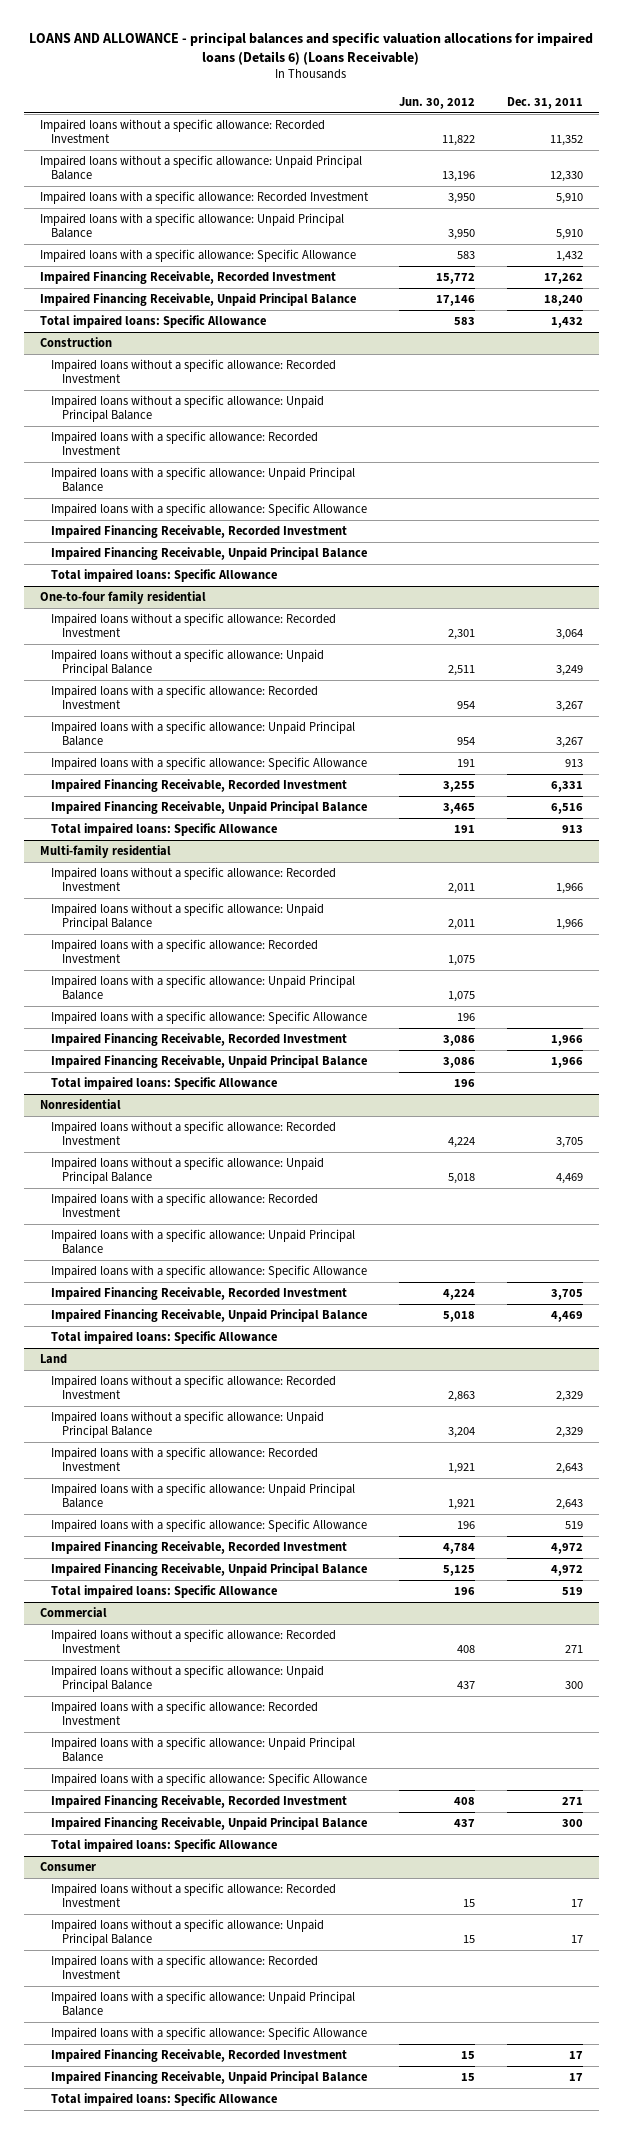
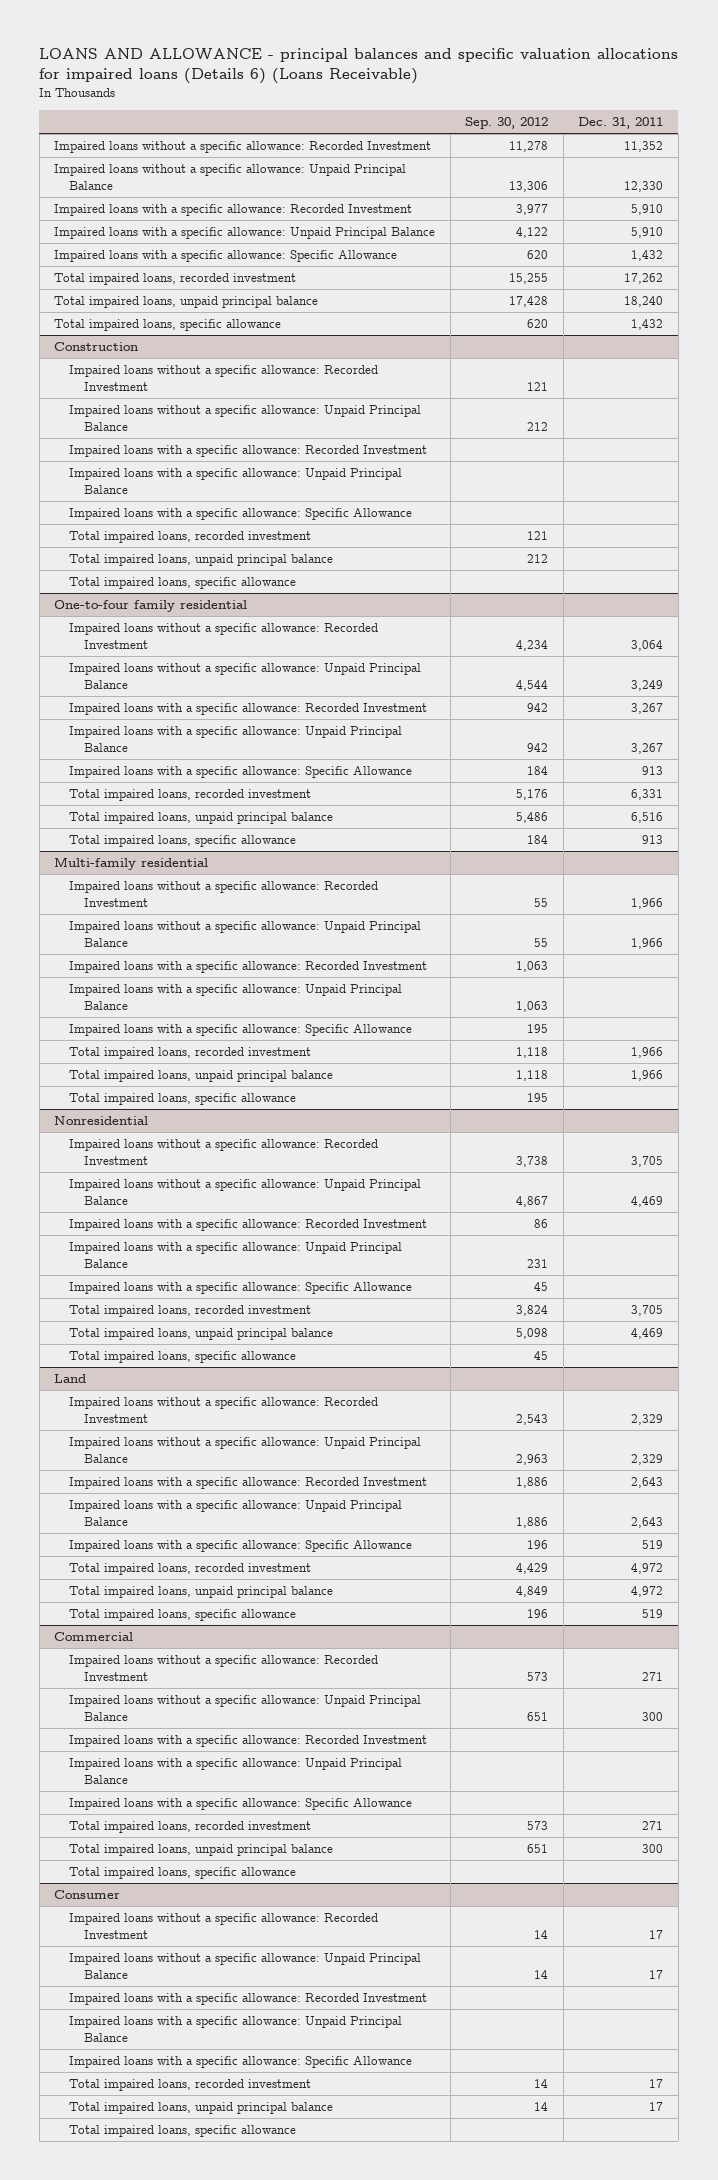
[399,96,476,109] Jun. 30, 2012 -> none
none -> [465,116,549,129] Sep. 30, 2012
[39,271,336,285] Impaired Financing Receivable, Recorded Investment -> [54,273,297,286] Total impaired loans, recorded investment
[39,293,356,307] Impaired Financing Receivable, Unpaid Principal Balance -> [54,296,319,309] Total impaired loans, unpaid principal balance
[39,315,266,329] Total impaired loans: Specific Allowance -> [54,319,282,332] Total impaired loans, specific allowance
[50,525,347,539] Impaired Financing Receivable, Recorded Investment -> [69,531,312,544] Total impaired loans, recorded investment
[50,547,367,561] Impaired Financing Receivable, Unpaid Principal Balance -> [69,554,334,567] Total impaired loans, unpaid principal balance
[50,569,277,583] Total impaired loans: Specific Allowance -> [69,577,297,590] Total impaired loans, specific allowance
[50,779,347,793] Impaired Financing Receivable, Recorded Investment -> [69,789,312,802] Total impaired loans, recorded investment
[50,801,367,815] Impaired Financing Receivable, Unpaid Principal Balance -> [69,812,334,825] Total impaired loans, unpaid principal balance
[50,823,277,837] Total impaired loans: Specific Allowance -> [69,835,297,848] Total impaired loans, specific allowance
[50,1033,347,1047] Impaired Financing Receivable, Recorded Investment -> [69,1047,312,1060] Total impaired loans, recorded investment
[50,1055,367,1069] Impaired Financing Receivable, Unpaid Principal Balance -> [69,1070,334,1083] Total impaired loans, unpaid principal balance
[50,1077,277,1091] Total impaired loans: Specific Allowance -> [69,1093,297,1106] Total impaired loans, specific allowance
[50,1287,347,1301] Impaired Financing Receivable, Recorded Investment -> [69,1305,312,1318] Total impaired loans, recorded investment
[50,1309,367,1323] Impaired Financing Receivable, Unpaid Principal Balance -> [69,1328,334,1341] Total impaired loans, unpaid principal balance
[50,1331,277,1345] Total impaired loans: Specific Allowance -> [69,1351,297,1364] Total impaired loans, specific allowance
[50,1541,347,1555] Impaired Financing Receivable, Recorded Investment -> [69,1563,312,1576] Total impaired loans, recorded investment
[50,1563,367,1577] Impaired Financing Receivable, Unpaid Principal Balance -> [69,1586,334,1599] Total impaired loans, unpaid principal balance
[50,1585,277,1599] Total impaired loans: Specific Allowance -> [69,1609,297,1622] Total impaired loans, specific allowance
[50,1795,347,1809] Impaired Financing Receivable, Recorded Investment -> [69,1821,312,1834] Total impaired loans, recorded investment
[50,1817,367,1831] Impaired Financing Receivable, Unpaid Principal Balance -> [69,1844,334,1857] Total impaired loans, unpaid principal balance
[50,1839,277,1853] Total impaired loans: Specific Allowance -> [69,1867,297,1880] Total impaired loans, specific allowance
[50,2049,347,2063] Impaired Financing Receivable, Recorded Investment -> [69,2079,312,2092] Total impaired loans, recorded investment
[50,2071,367,2085] Impaired Financing Receivable, Unpaid Principal Balance -> [69,2102,334,2115] Total impaired loans, unpaid principal balance
[50,2093,277,2107] Total impaired loans: Specific Allowance -> [69,2125,297,2138] Total impaired loans, specific allowance

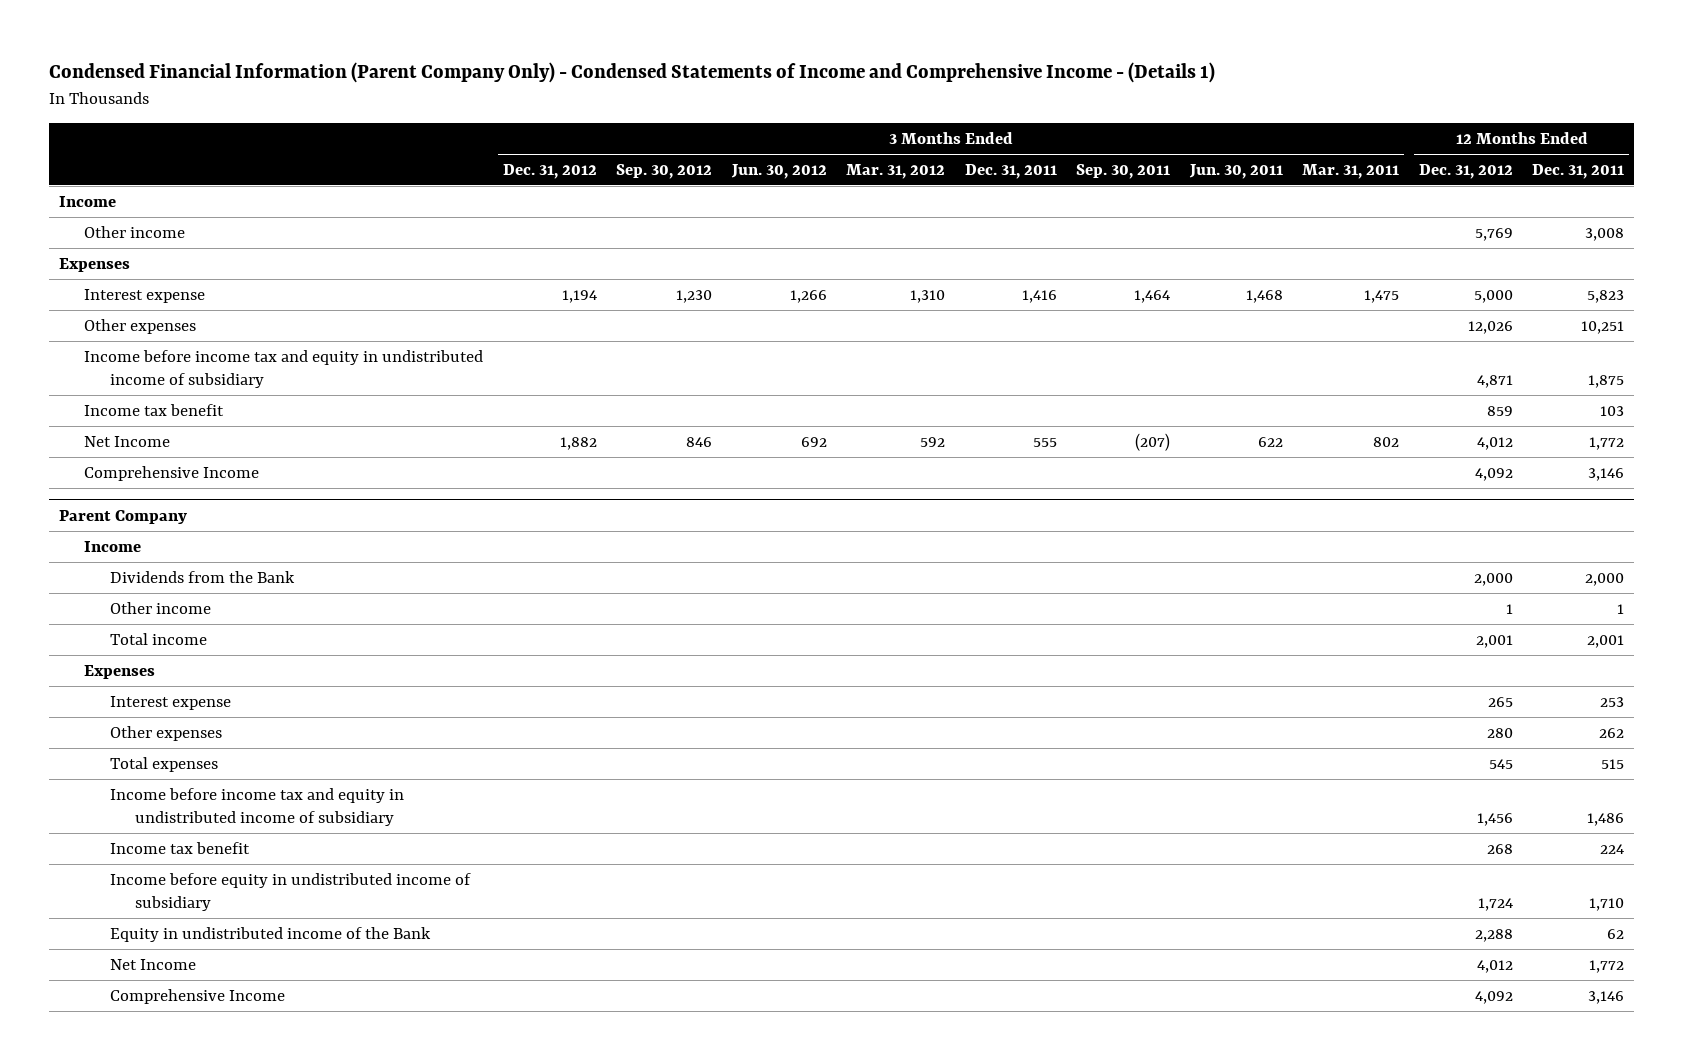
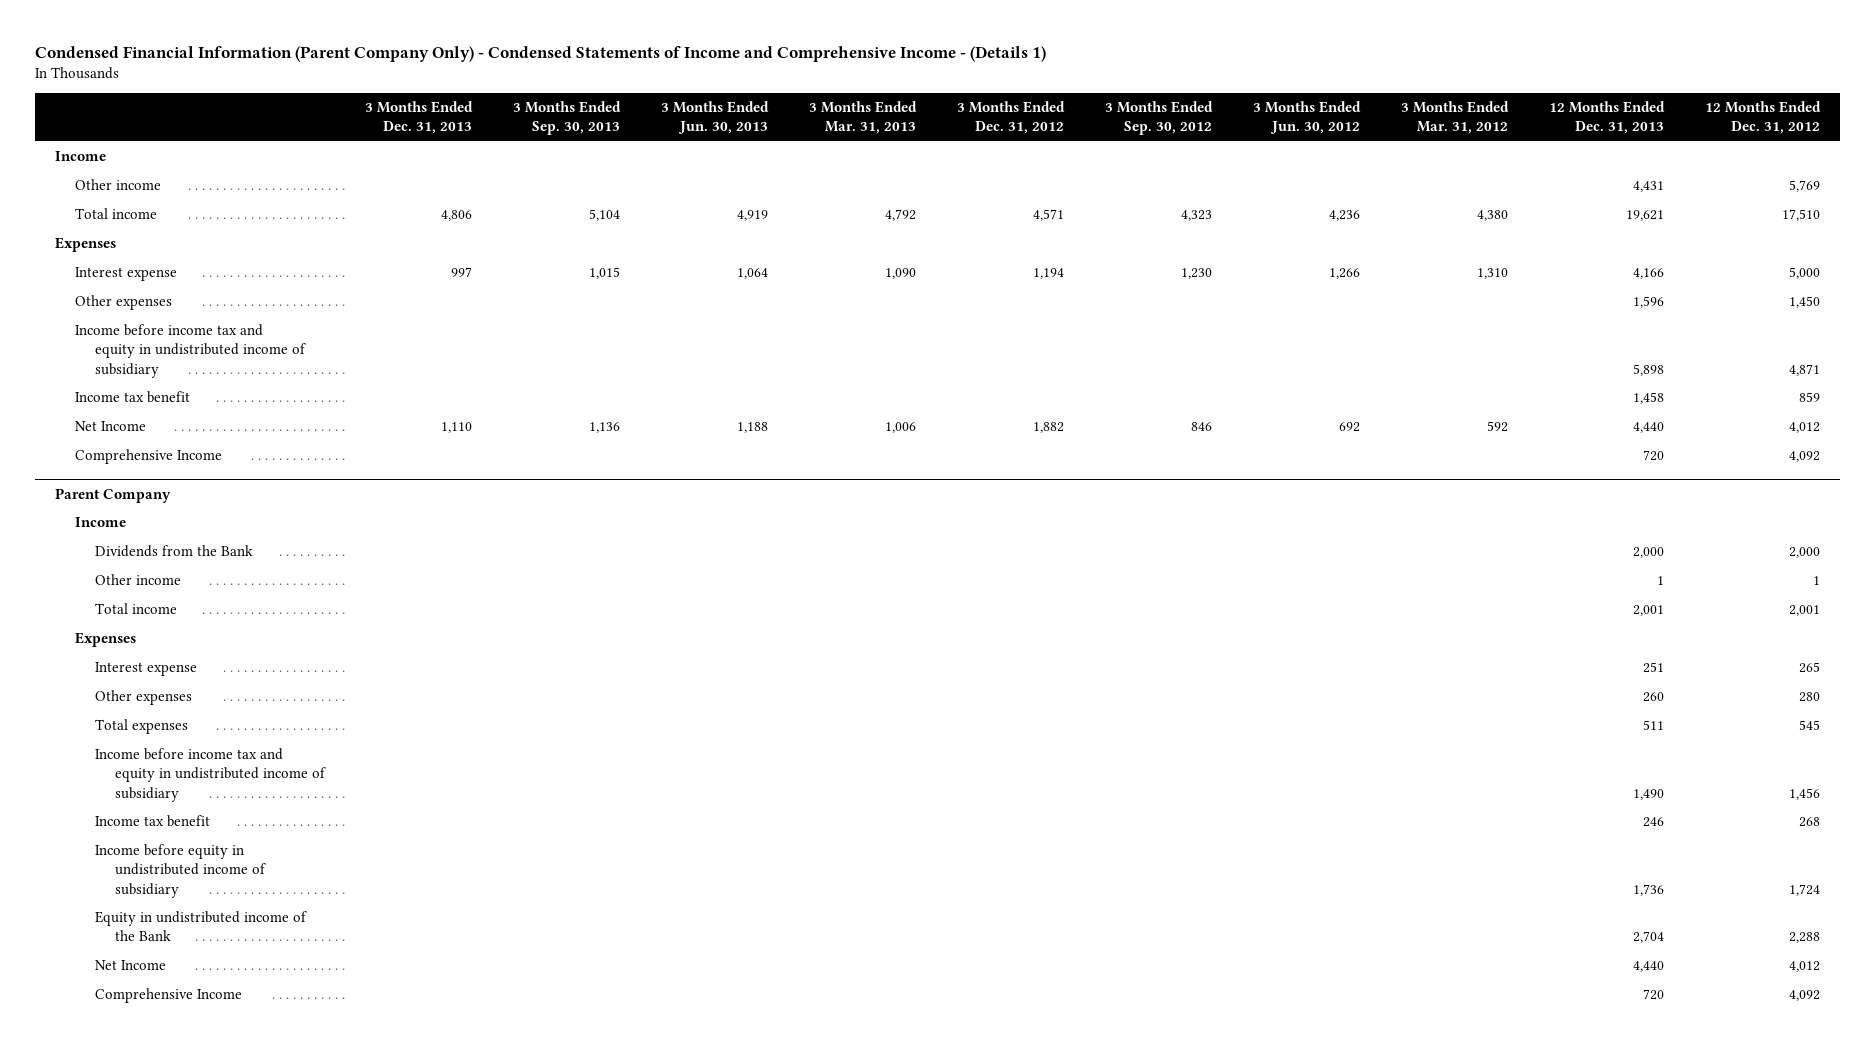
[964,163,1057,179] Dec. 31, 2011 -> none
[1076,163,1171,179] Sep. 30, 2011 -> none
[1188,163,1283,179] Jun. 30, 2011 -> none
[1302,163,1400,179] Mar. 31, 2011 -> none
[1532,163,1625,179] Dec. 31, 2011 -> none
none -> [365,101,474,135] 3 Months Ended Dec. 31, 2013
none -> [513,101,622,136] 3 Months Ended Sep. 30, 2013
none -> [661,101,770,135] 3 Months Ended Jun. 30, 2013
none -> [809,101,918,135] 3 Months Ended Mar. 31, 2013
none -> [1549,101,1666,135] 12 Months Ended Dec. 31, 2013
none -> [75,208,158,220] Total income
[1467,320,1513,334] 12,026 -> [1788,296,1820,309] 1,450

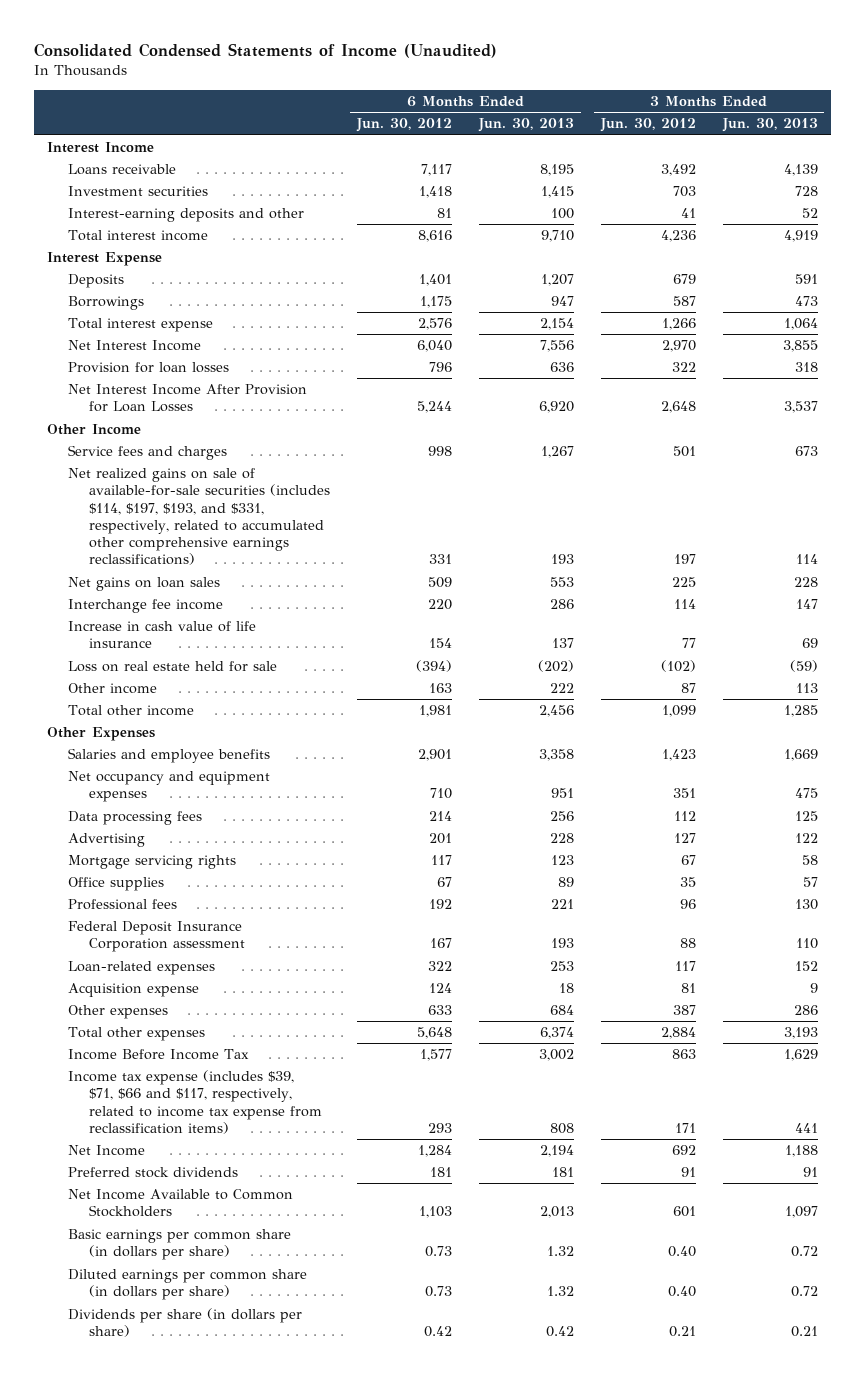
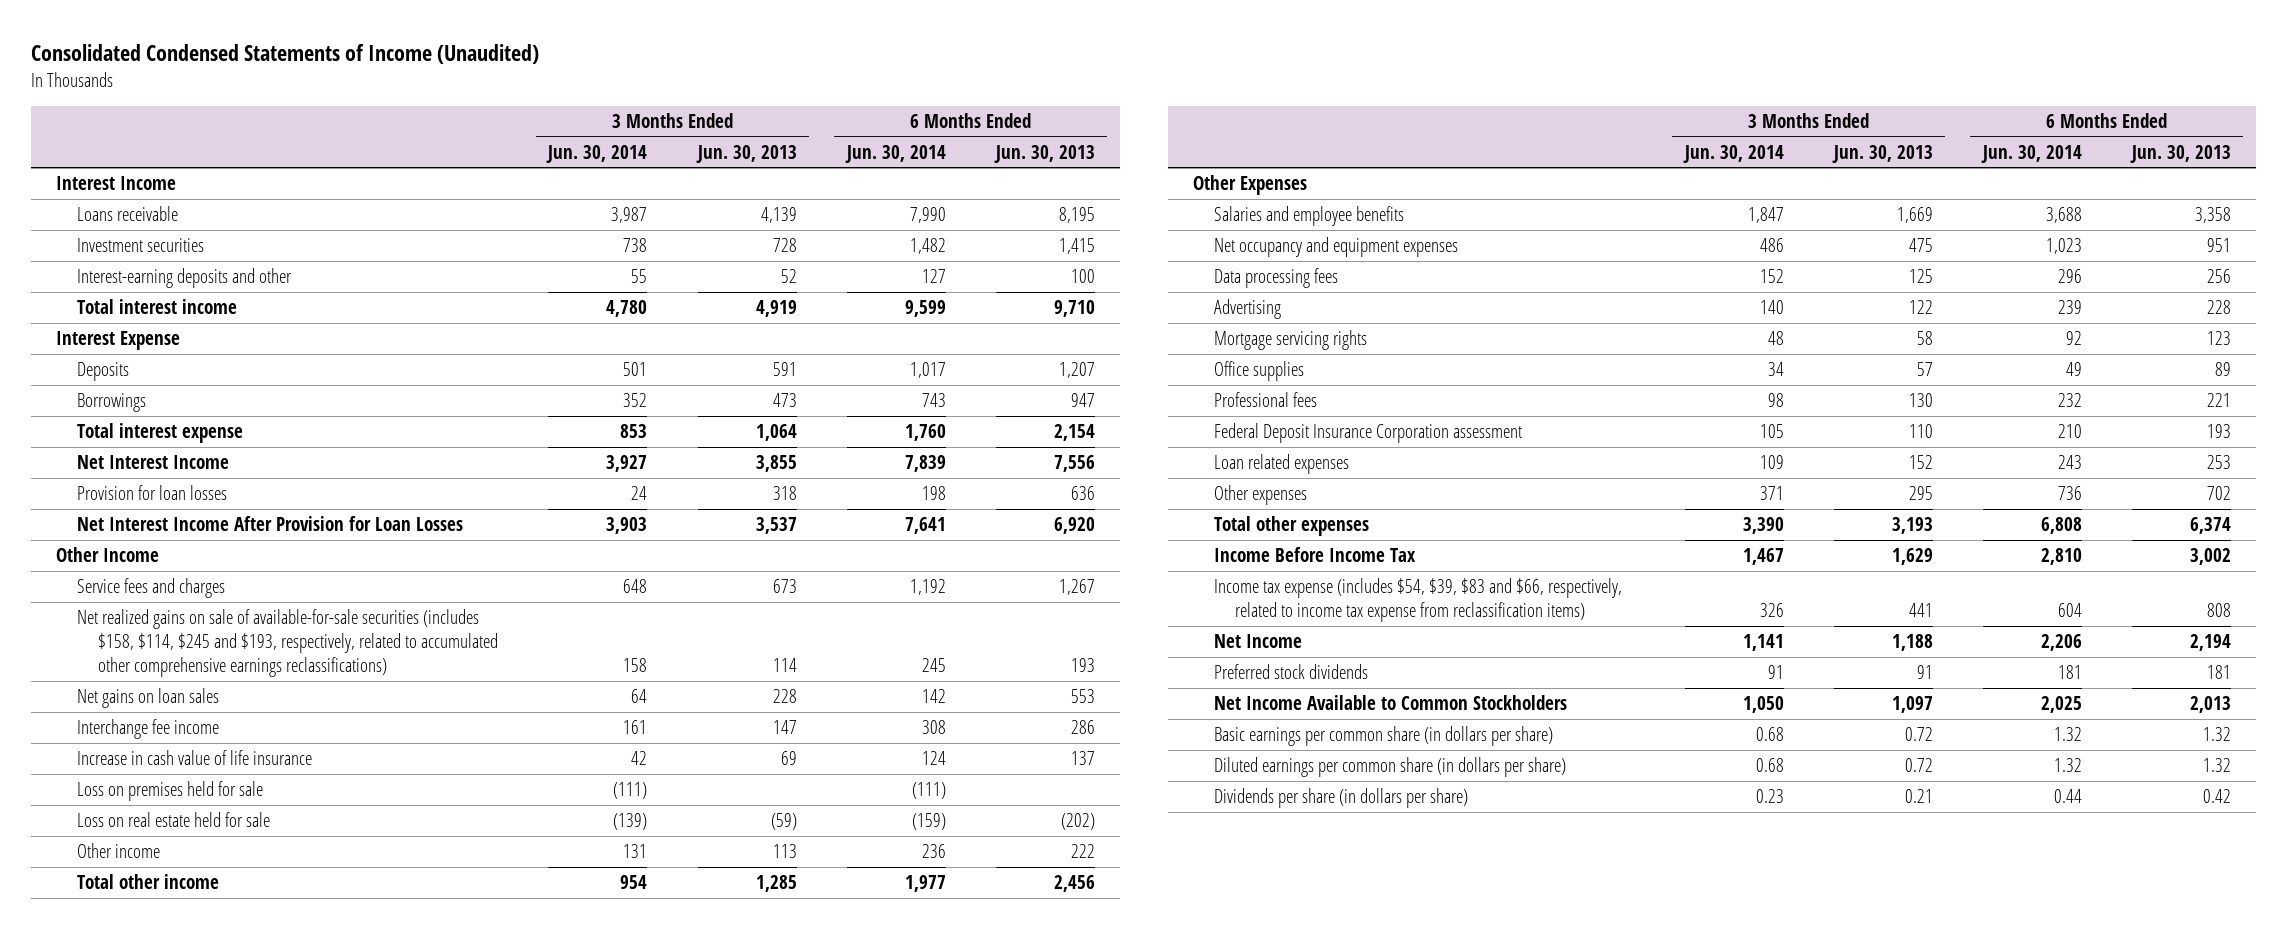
[356,118,453,133] Jun. 30, 2012 -> none
[599,118,696,133] Jun. 30, 2012 -> none
none -> [546,144,648,163] Jun. 30, 2014
none -> [844,144,946,163] Jun. 30, 2014
[68,468,331,566] Net realized gains on sale of available-for-sale securities (includes $114, $197, $193, and $331, respectively, related to accumulated other comprehensive earnings reclassifications) -> [77,609,499,678] Net realized gains on sale of available-for-sale securities (includes $158, $114, $245 and $193, respectively, related to accumulated other comprehensive earnings reclassifications)
none -> [77,781,264,802] Loss on premises held for sale
[68,983,200,998] Acquisition expense -> none
[68,961,216,976] Loan-related expenses -> [1213,454,1349,475] Loan related expenses
[549,1005,574,1016] 684 -> [2206,486,2231,501] 702
[793,1005,818,1016] 286 -> [1908,486,1933,501] 295
[68,1070,323,1134] Income tax expense (includes $39, $71, $66 and $117, respectively, related to income tax expense from reclassification items) -> [1213,578,1622,623] Income tax expense (includes $54, $39, $83 and $66, respectively, related to income tax expense from reclassification items)

